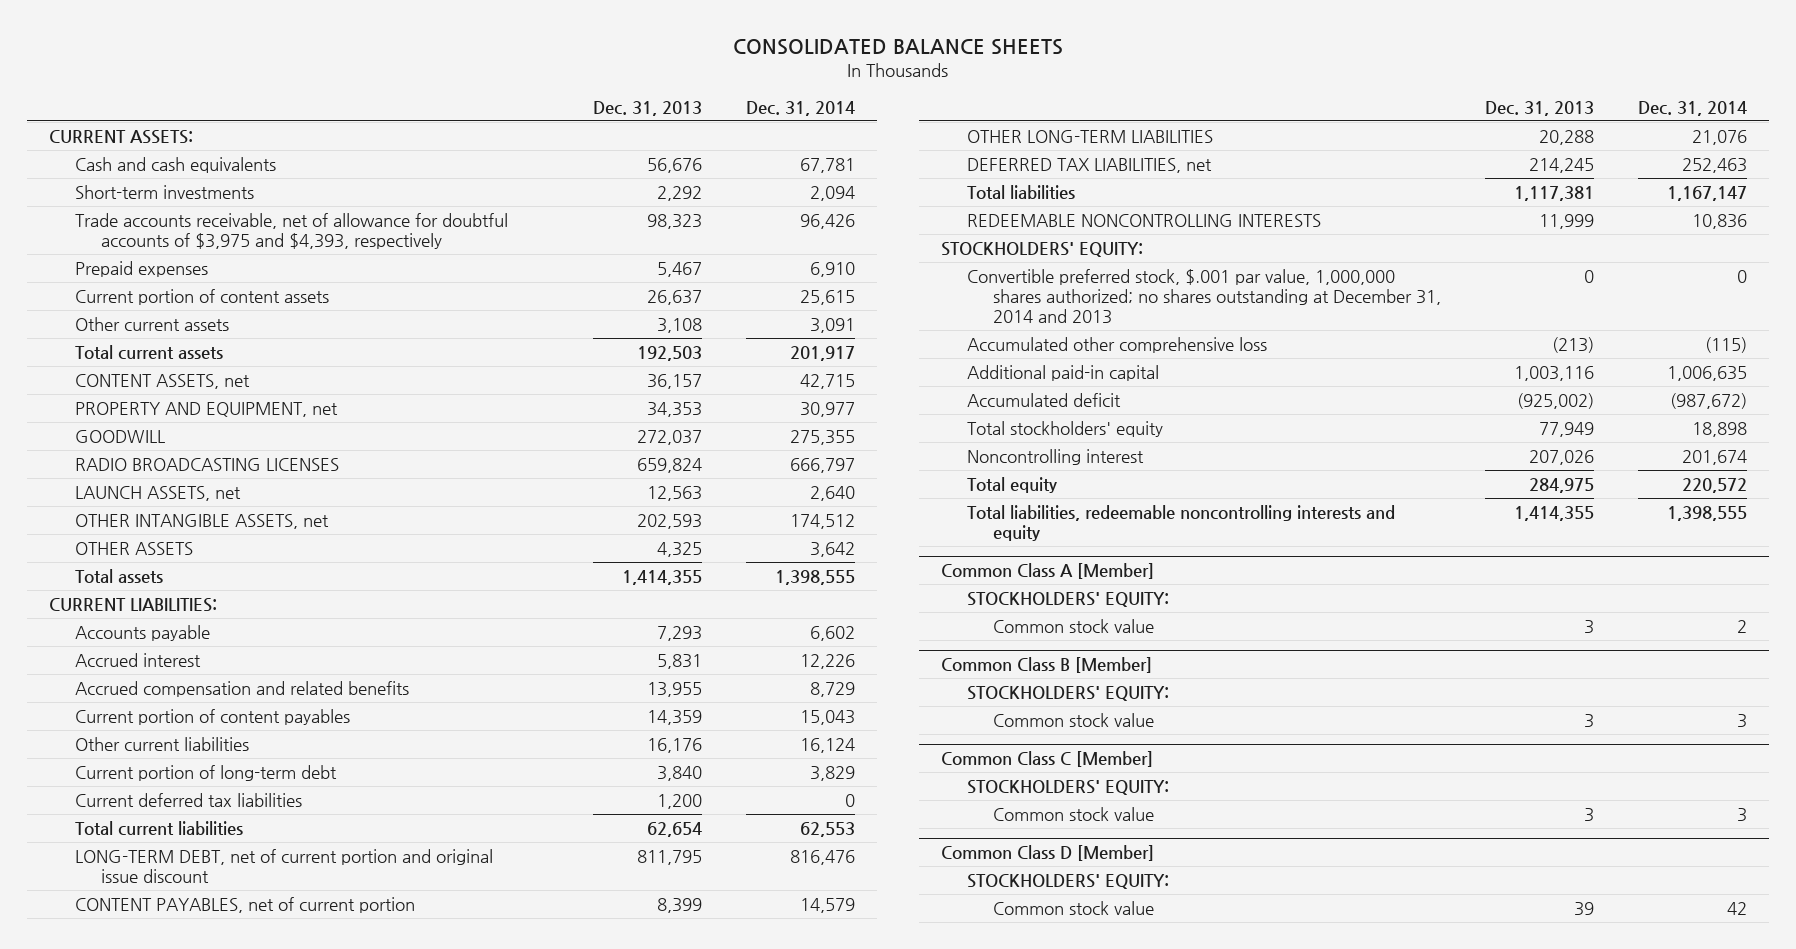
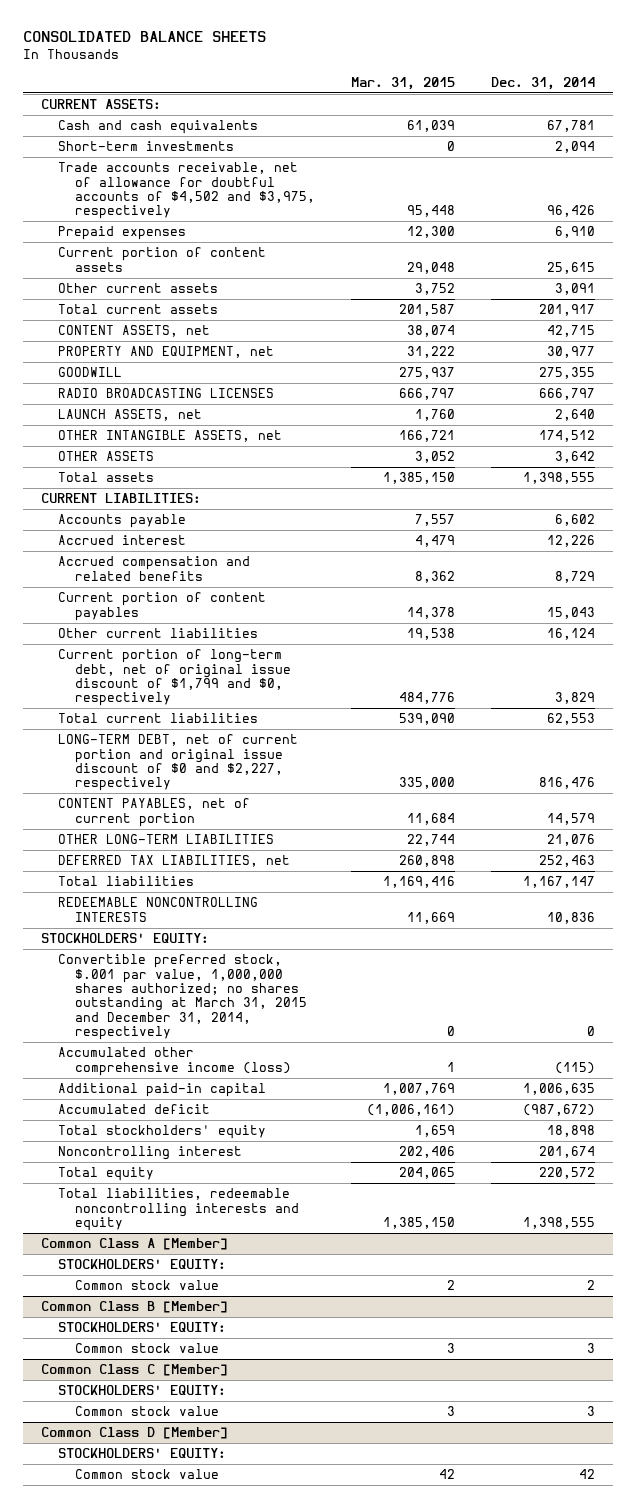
[592,100,702,116] Dec. 31, 2013 -> none
none -> [351,76,456,90] Mar. 31, 2015
[74,212,508,249] Trade accounts receivable, net of allowance for doubtful accounts of $3,975 and $4,393, respectively -> [58,162,316,220] Trade accounts receivable, net of allowance for doubtful accounts of $4,502 and $3,975, respectively
[74,792,302,807] Current deferred tax liabilities -> none
[74,764,337,781] Current portion of long-term debt -> [58,649,292,707] Current portion of long-term debt, net of original issue discount of $1,799 and $0, respectively
[74,848,493,883] LONG-TERM DEBT, net of current portion and original issue discount -> [58,734,299,792] LONG-TERM DEBT, net of current portion and original issue discount of $0 and $2,227, respectively
[966,268,1441,324] Convertible preferred stock, $.001 par value, 1,000,000 shares authorized; no shares outstanding at December 31, 2014 and 2013 -> [58,954,308,1041] Convertible preferred stock, $.001 par value, 1,000,000 shares authorized; no shares outstanding at March 31, 2015 and December 31, 2014, respectively
[966,336,1267,353] Accumulated other comprehensive loss -> [58,1047,292,1076] Accumulated other comprehensive income (loss)

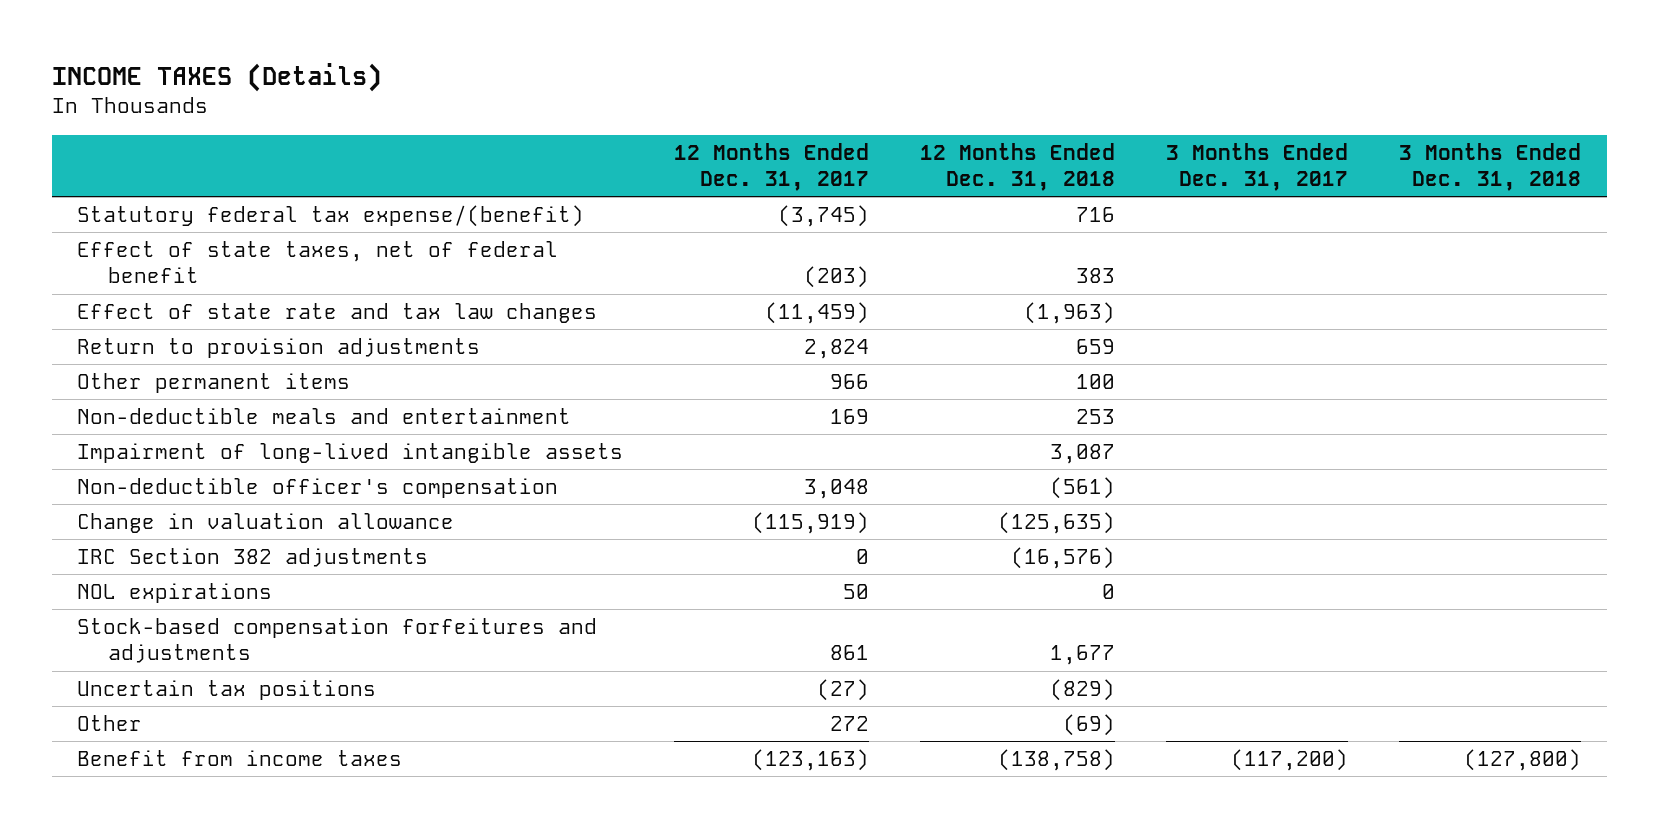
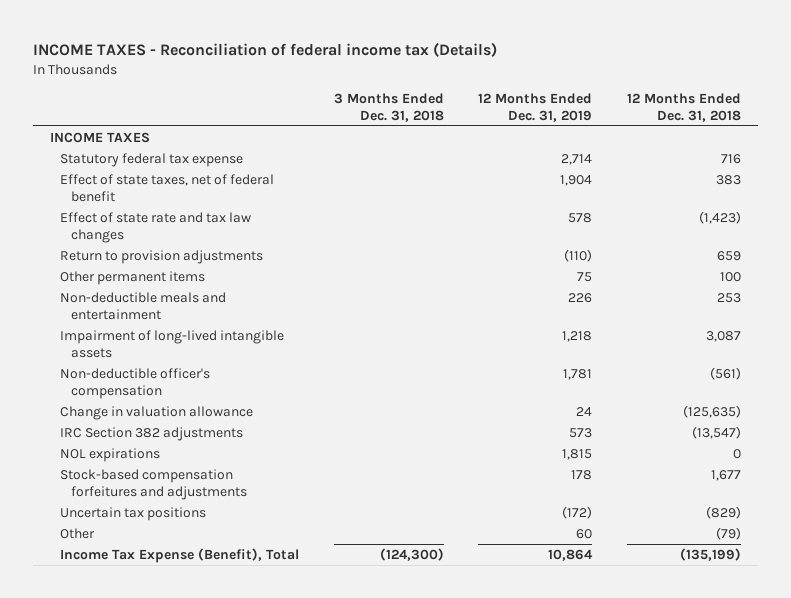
[51,62,382,92] INCOME TAXES (Details) -> [32,41,497,57] INCOME TAXES - Reconciliation of federal income tax (Details)
[674,142,870,192] 12 Months Ended Dec. 31, 2017 -> none
[1166,142,1349,192] 3 Months Ended Dec. 31, 2017 -> none
none -> [478,92,593,122] 12 Months Ended Dec. 31, 2019
none -> [49,131,150,143] INCOME TAXES
[77,205,585,228] Statutory federal tax expense/(benefit) -> [60,152,244,167] Statutory federal tax expense
[1024,302,1116,325] (1,963) -> [698,210,741,224] (1,423)
[1011,547,1116,570] (16,576) -> [691,425,741,439] (13,547)
[1063,714,1116,737] (69) -> [715,526,741,540] (79)
[77,750,403,767] Benefit from income taxes -> [60,547,300,563] Income Tax Expense (Benefit), Total
[998,749,1116,772] (138,758) -> [679,547,741,561] (135,199)
[1464,749,1582,772] (127,800) -> [379,547,444,561] (124,300)

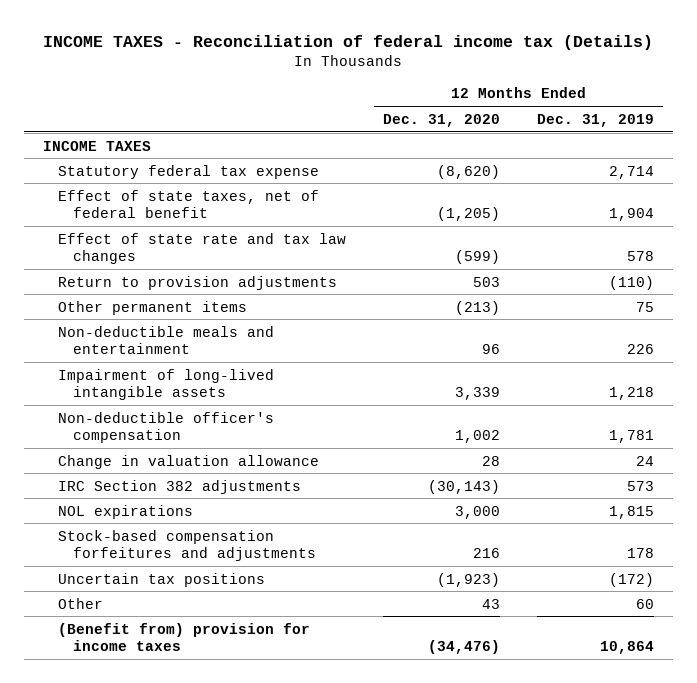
[333,92,444,122] 3 Months Ended Dec. 31, 2018 -> none
[626,92,741,122] 12 Months Ended Dec. 31, 2018 -> none
none -> [383,113,501,127] Dec. 31, 2020
[60,547,300,563] Income Tax Expense (Benefit), Total -> [57,622,310,651] (Benefit from) provision for income taxes

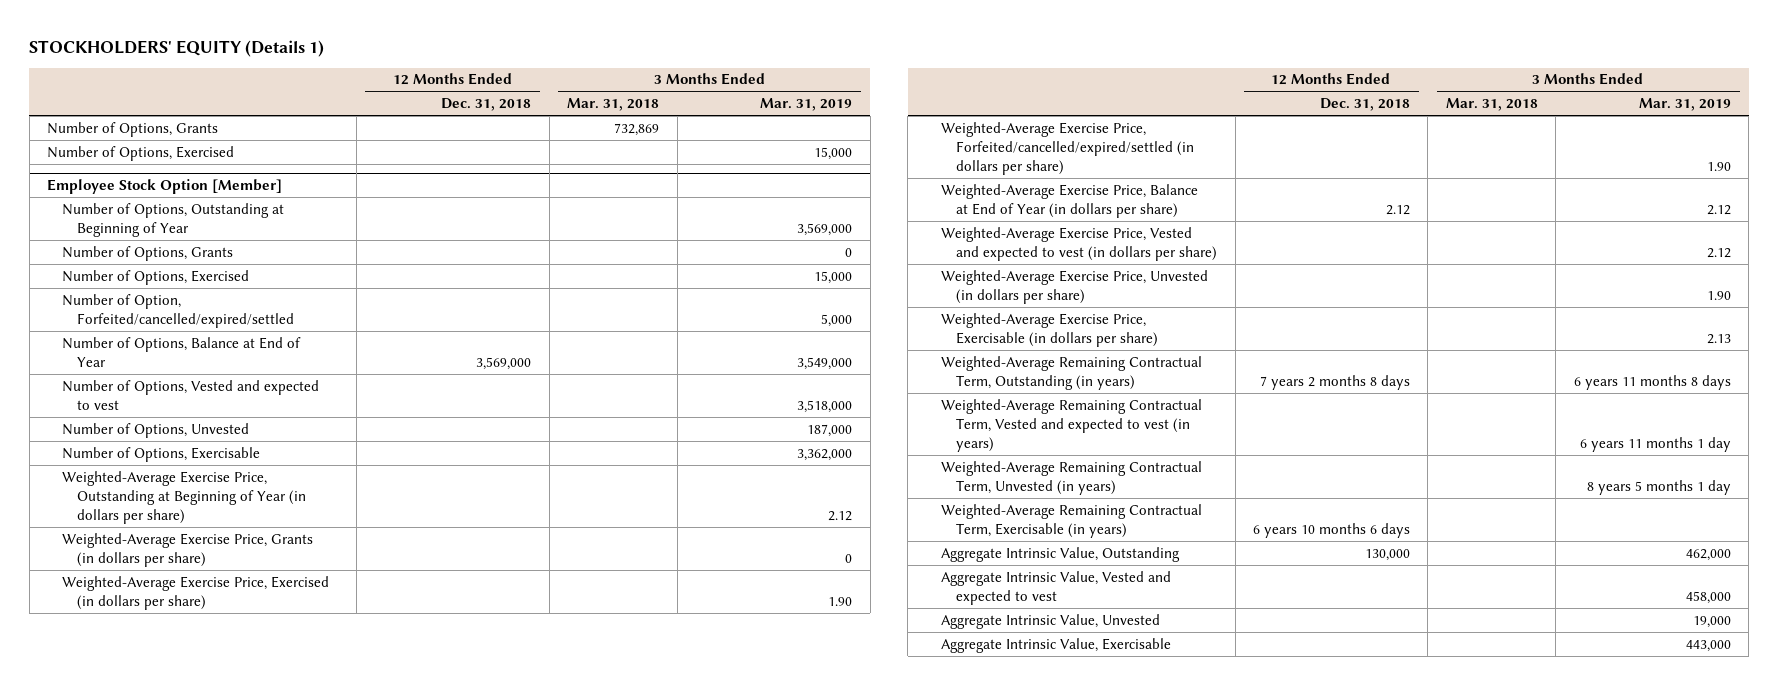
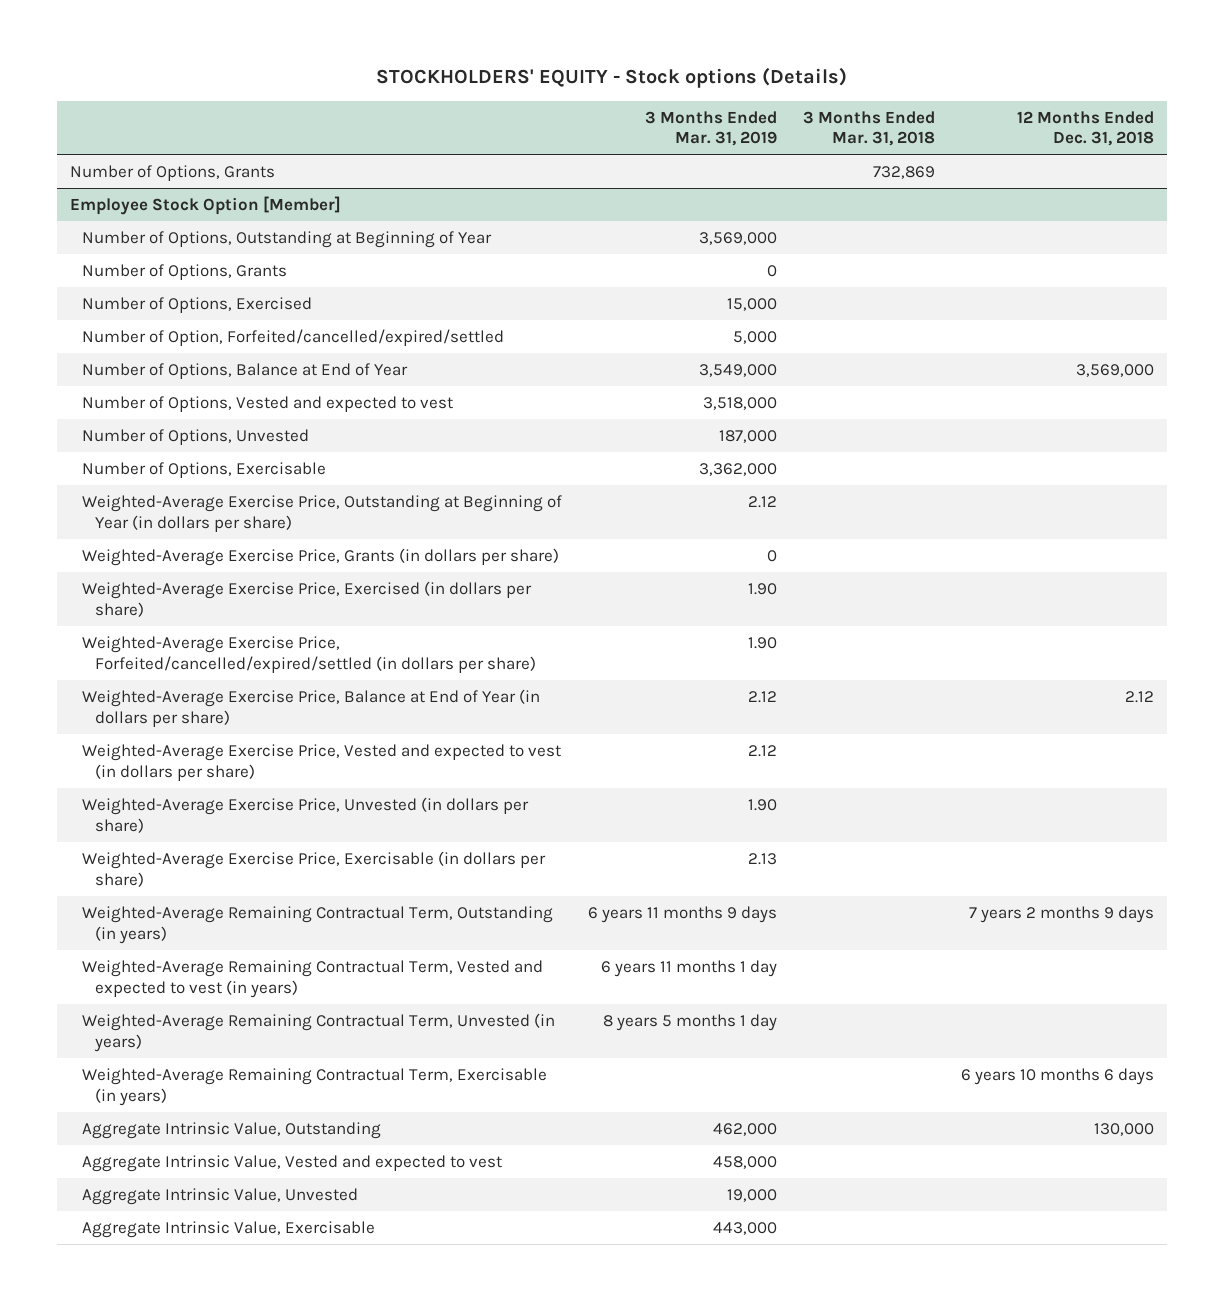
[29,39,325,57] STOCKHOLDERS' EQUITY (Details 1) -> [375,67,847,89] STOCKHOLDERS' EQUITY - Stock options (Details)
[47,145,235,161] Number of Options, Exercised -> none
[1259,374,1410,390] 7 years 2 months 8 days -> [969,906,1155,924] 7 years 2 months 9 days
[1573,374,1731,390] 6 years 11 months 8 days -> [588,906,778,924] 6 years 11 months 9 days

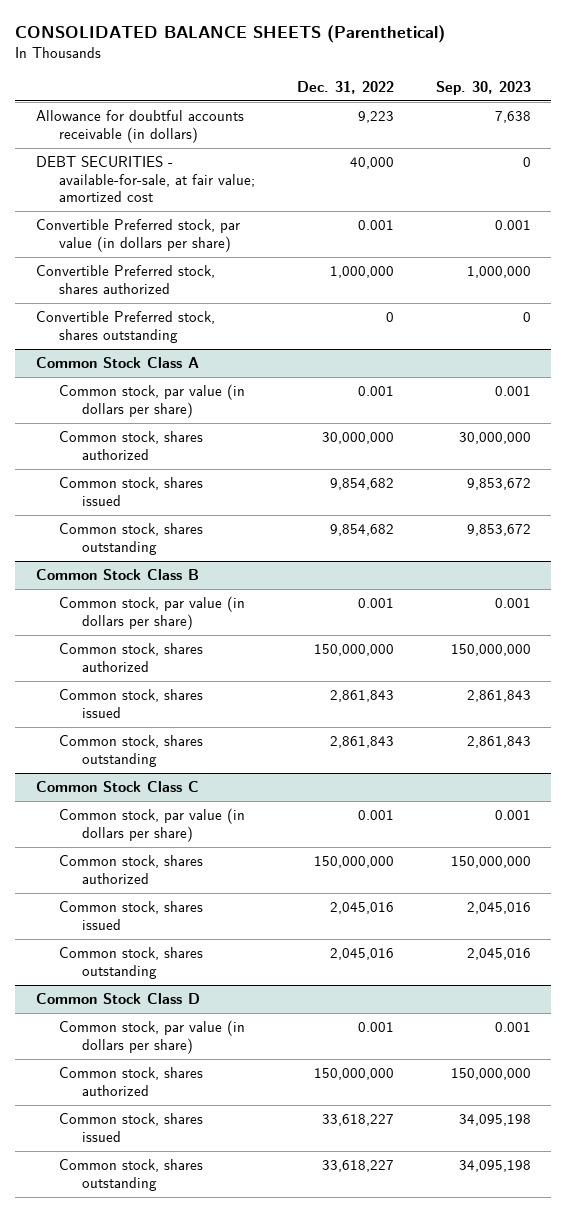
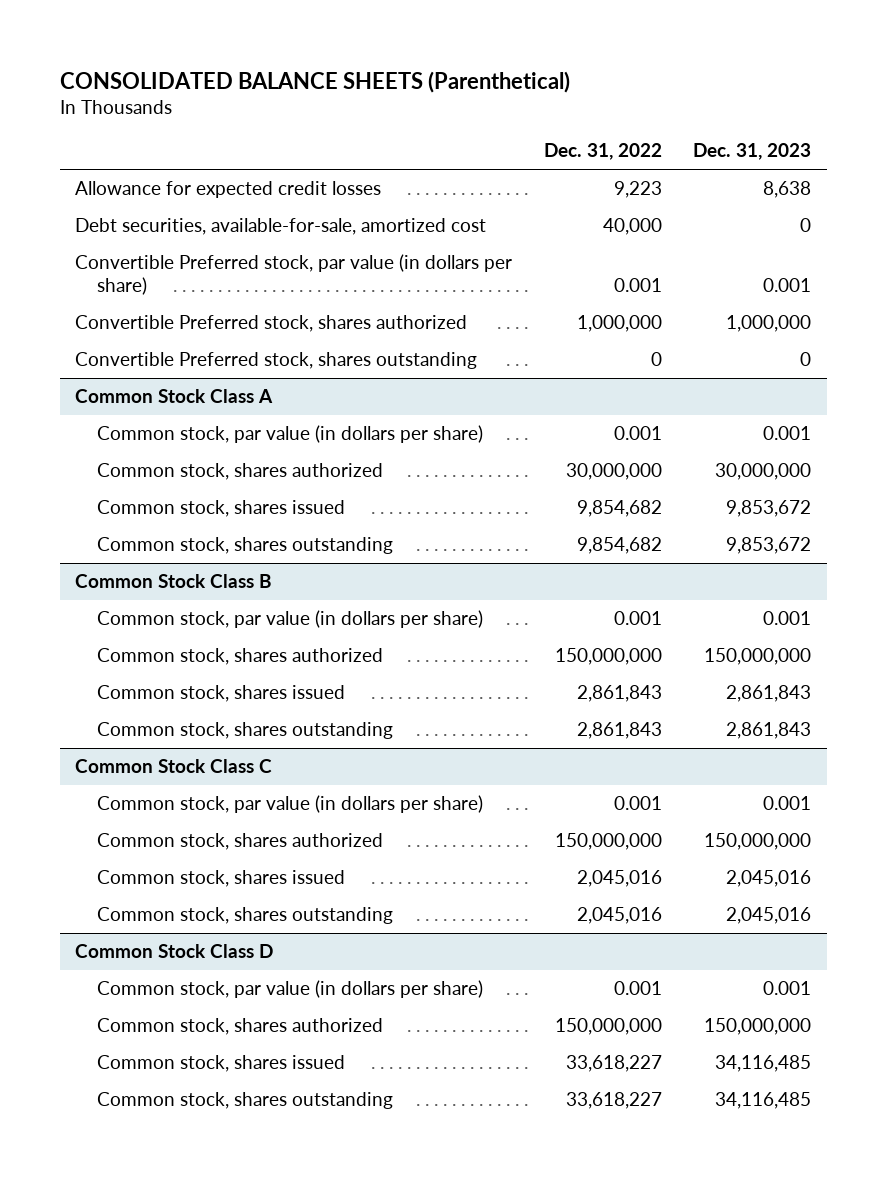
[435,80,531,95] Sep. 30, 2023 -> none
none -> [692,143,811,161] Dec. 31, 2023
[36,110,245,143] Allowance for doubtful accounts receivable (in dollars) -> [75,181,382,199] Allowance for expected credit losses
[36,156,256,203] DEBT SECURITIES - available-for-sale, at fair value; amortized cost -> [75,218,487,236] Debt securities, available-for-sale, amortized cost

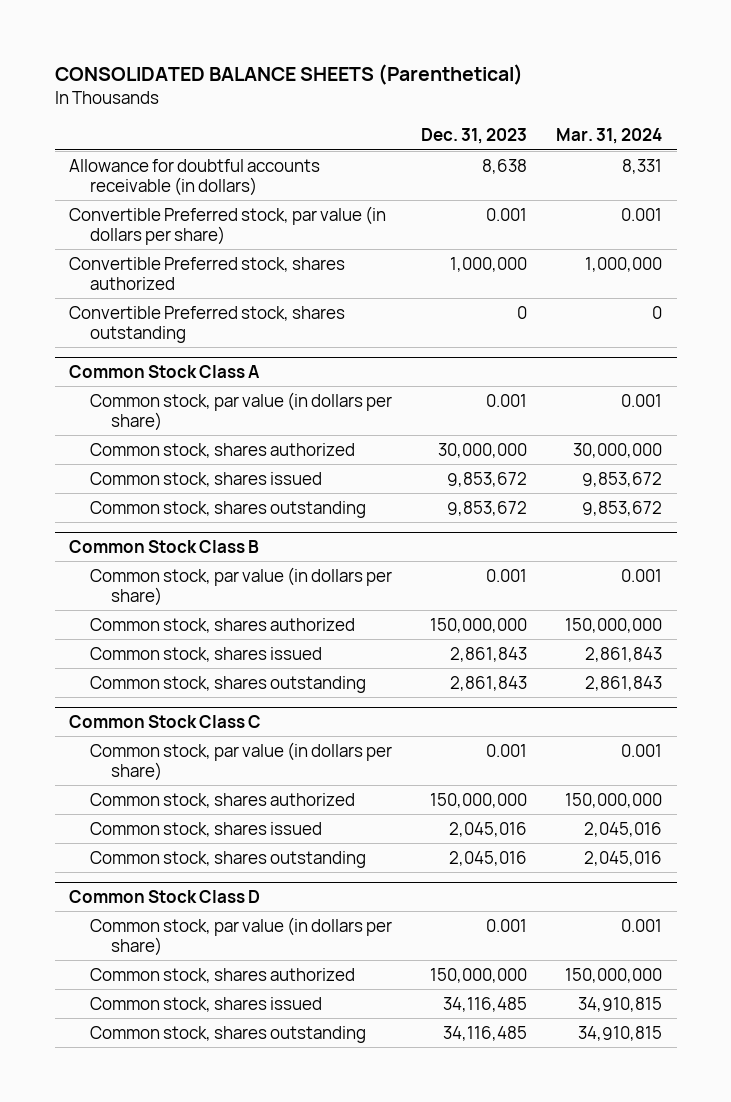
[543,143,662,161] Dec. 31, 2022 -> none
none -> [556,128,663,145] Mar. 31, 2024
[75,218,487,236] Debt securities, available-for-sale, amortized cost -> none
[75,181,382,199] Allowance for expected credit losses -> [69,158,321,196] Allowance for doubtful accounts receivable (in dollars)

